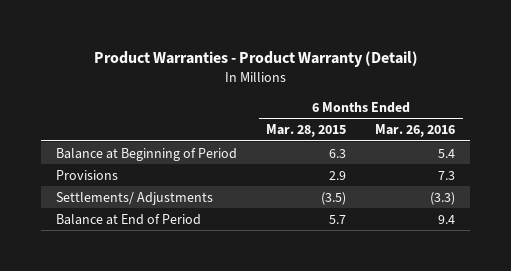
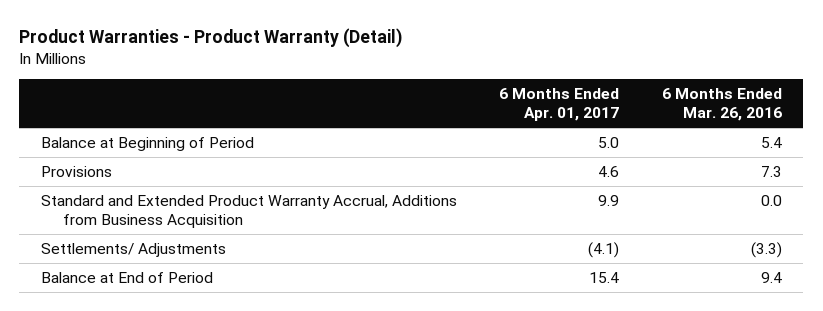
[266,124,347,138] Mar. 28, 2015 -> none
none -> [499,88,620,122] 6 Months Ended Apr. 01, 2017
none -> [40,194,457,229] Standard and Extended Product Warranty Accrual, Additions from Business Acquisition

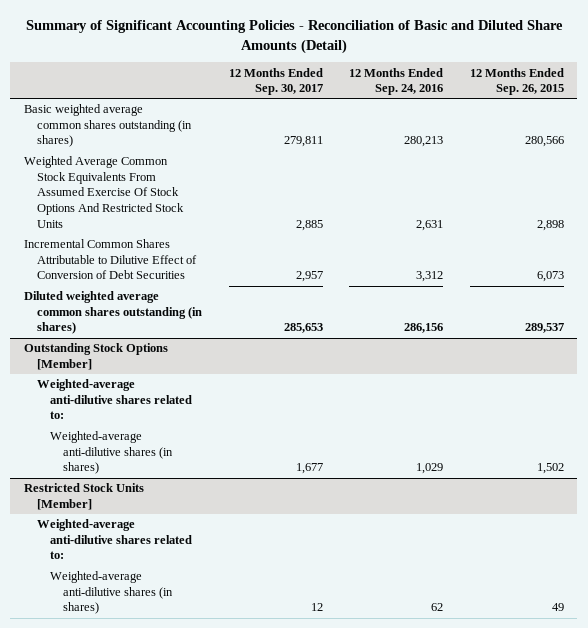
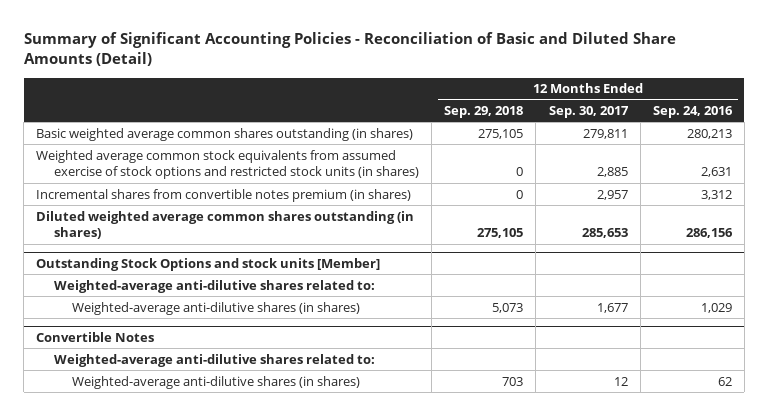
[469,67,564,96] 12 Months Ended Sep. 26, 2015 -> none
none -> [444,105,524,118] Sep. 29, 2018
[23,156,184,228] Weighted Average Common Stock Equivalents From Assumed Exercise Of Stock Options And Restricted Stock Units -> [36,149,420,180] Weighted average common stock equivalents from assumed exercise of stock options and restricted stock units (in shares)
[23,239,197,280] Incremental Common Shares Attributable to Dilutive Effect of Conversion of Debt Securities -> [36,188,412,202] Incremental shares from convertible notes premium (in shares)
[23,343,168,370] Outstanding Stock Options [Member] -> [36,257,381,271] Outstanding Stock Options and stock units [Member]
[23,483,144,510] Restricted Stock Units [Member] -> none
none -> [36,331,155,342] Convertible Notes

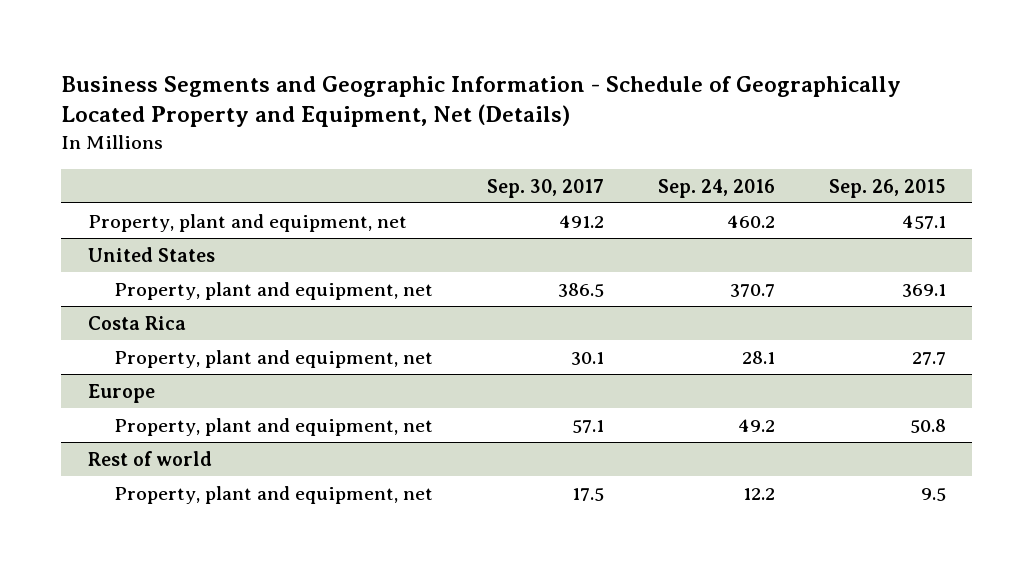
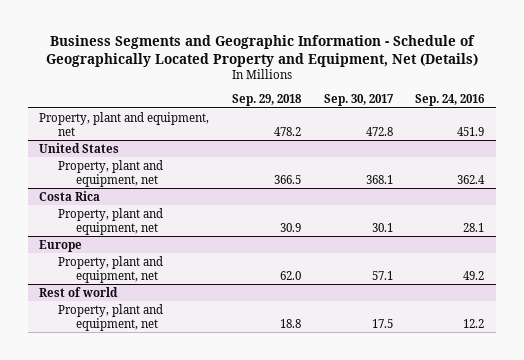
[828,178,946,198] Sep. 26, 2015 -> none
none -> [232,94,303,107] Sep. 29, 2018
[558,215,604,229] 491.2 -> [365,126,393,136] 472.8
[726,215,775,229] 460.2 -> [457,126,485,136] 451.9
[557,283,604,298] 386.5 -> [365,174,393,184] 368.1
[729,284,775,298] 370.7 -> [457,174,486,184] 362.4

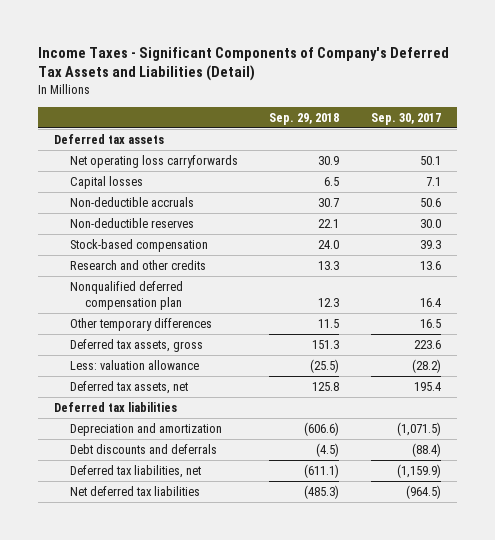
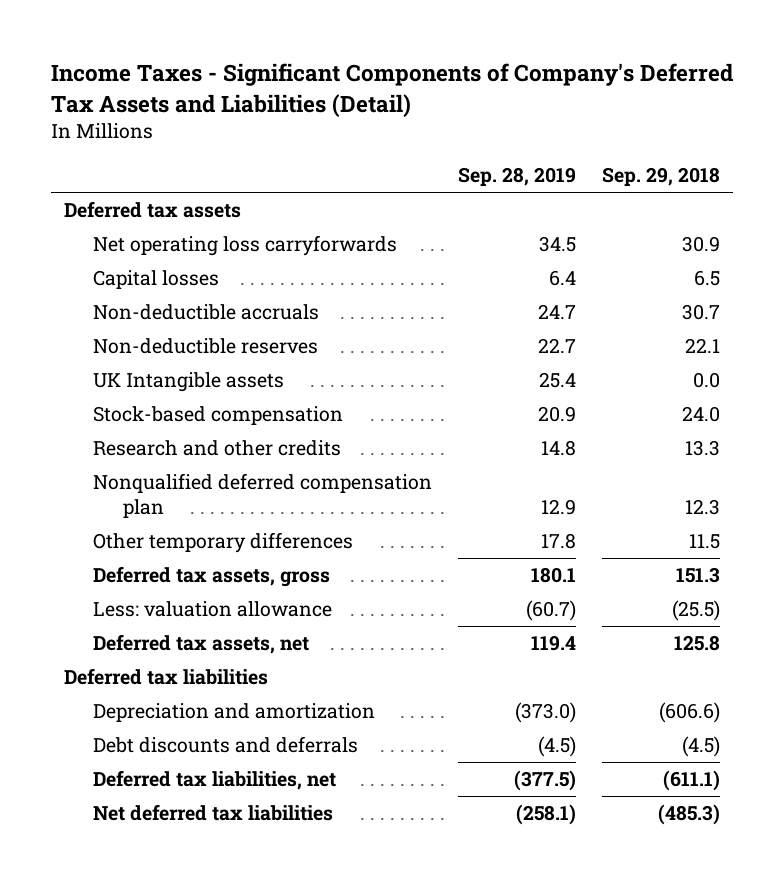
[371,112,442,125] Sep. 30, 2017 -> none
none -> [458,167,577,187] Sep. 28, 2019
none -> [93,372,285,393] UK Intangible assets

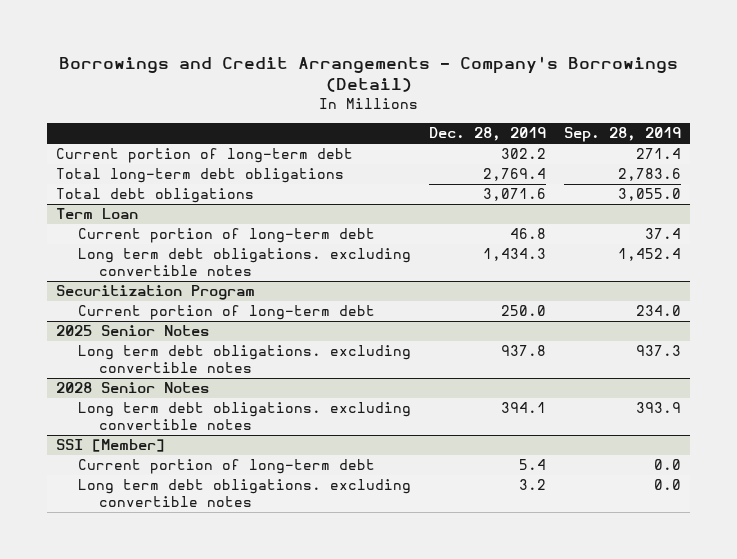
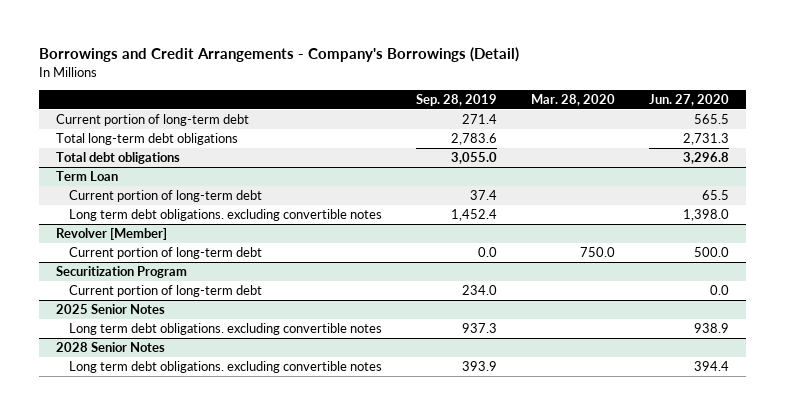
[428,127,546,142] Dec. 28, 2019 -> none
none -> [531,93,616,106] Mar. 28, 2020
none -> [649,93,730,106] Jun. 27, 2020
none -> [55,228,167,241] Revolver [Member]
none -> [68,247,262,260] Current portion of long-term debt
[56,439,166,453] SSI [Member] -> none
[77,459,375,475] Current portion of long-term debt -> none
[77,479,411,508] Long term debt obligations. excluding convertible notes -> none

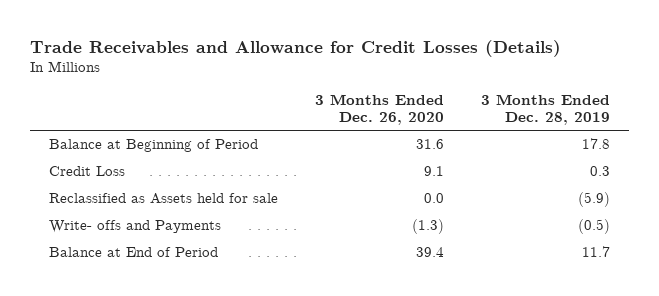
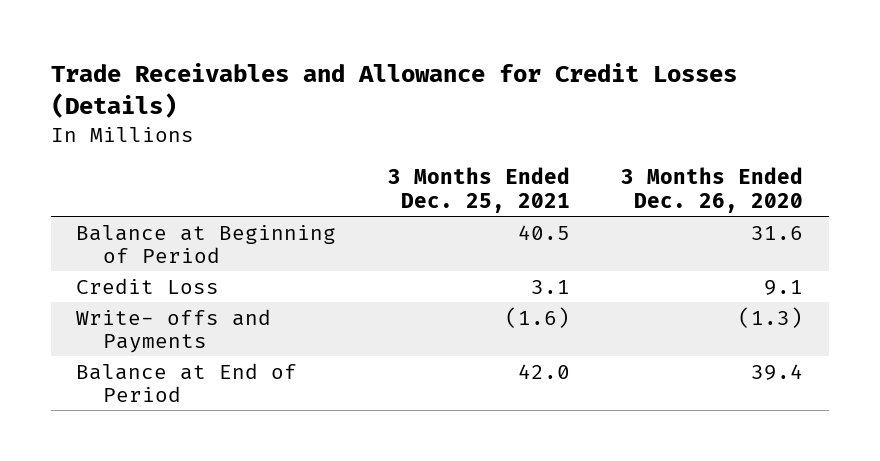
[481,94,611,125] 3 Months Ended Dec. 28, 2019 -> none
none -> [387,167,570,214] 3 Months Ended Dec. 25, 2021
[48,193,278,205] Reclassified as Assets held for sale -> none

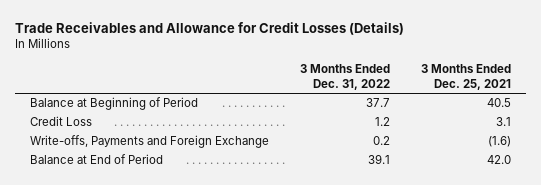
[621,167,804,214] 3 Months Ended Dec. 26, 2020 -> none
none -> [299,64,390,90] 3 Months Ended Dec. 31, 2022
[76,308,272,354] Write- offs and Payments -> [30,135,270,149] Write-offs, Payments and Foreign Exchange

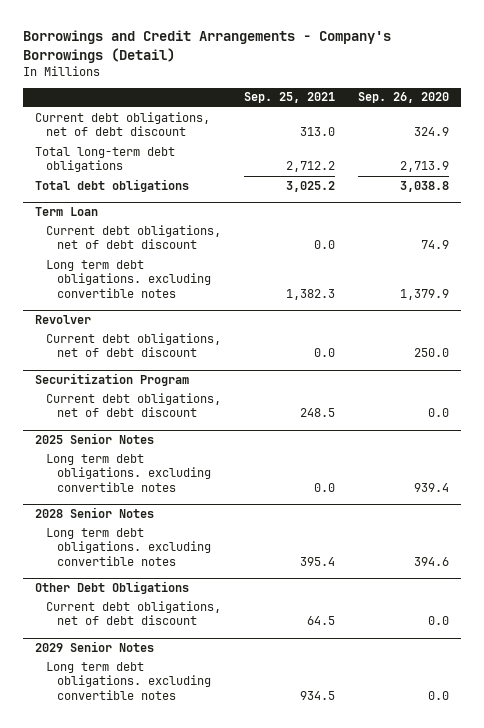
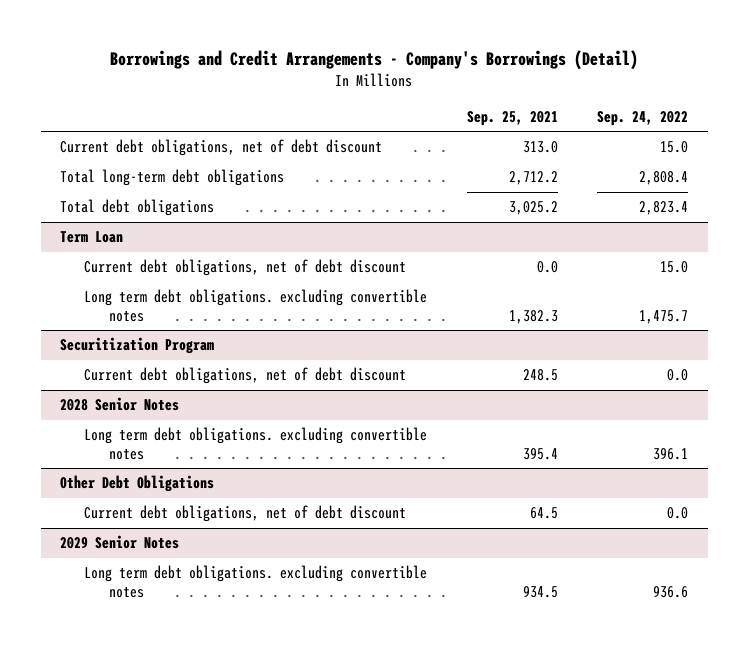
[358,92,450,104] Sep. 26, 2020 -> none
none -> [597,111,689,127] Sep. 24, 2022
[34,315,91,325] Revolver -> none
[45,332,221,358] Current debt obligations, net of debt discount -> none
[34,433,154,445] 2025 Senior Notes -> none
[45,453,211,492] Long term debt obligations. excluding convertible notes -> none

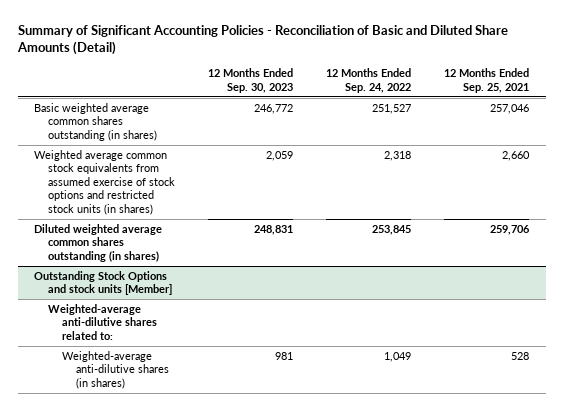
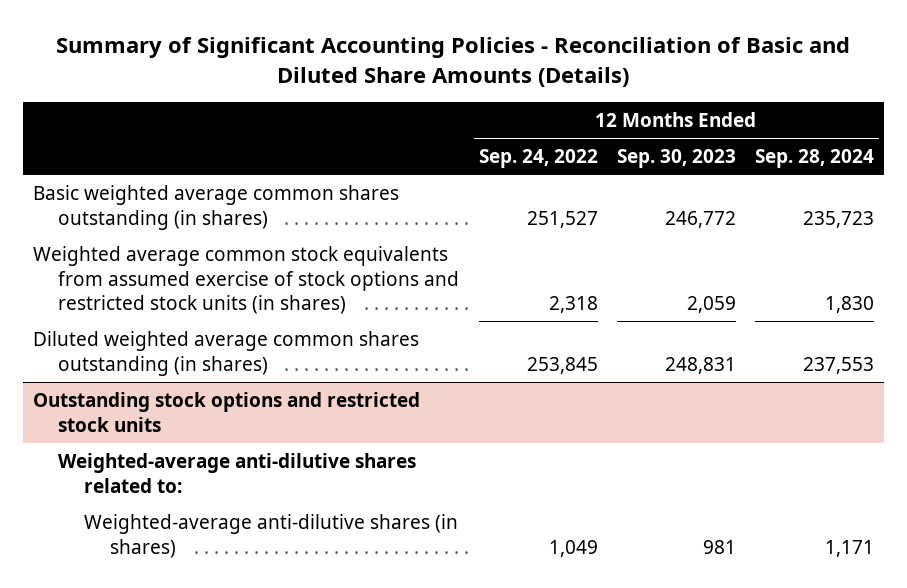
[16,24,508,56] Summary of Significant Accounting Policies - Reconciliation of Basic and Diluted Share Amounts (Detail) -> [56,36,851,87] Summary of Significant Accounting Policies - Reconciliation of Basic and Diluted Share Amounts (Details)
[444,68,530,93] 12 Months Ended Sep. 25, 2021 -> none
none -> [755,149,875,169] Sep. 28, 2024
[34,270,173,296] Outstanding Stock Options and stock units [Member] -> [32,392,420,432] Outstanding stock options and restricted stock units

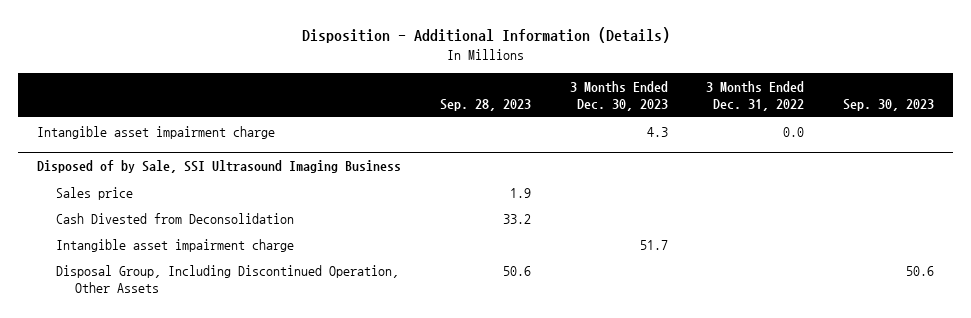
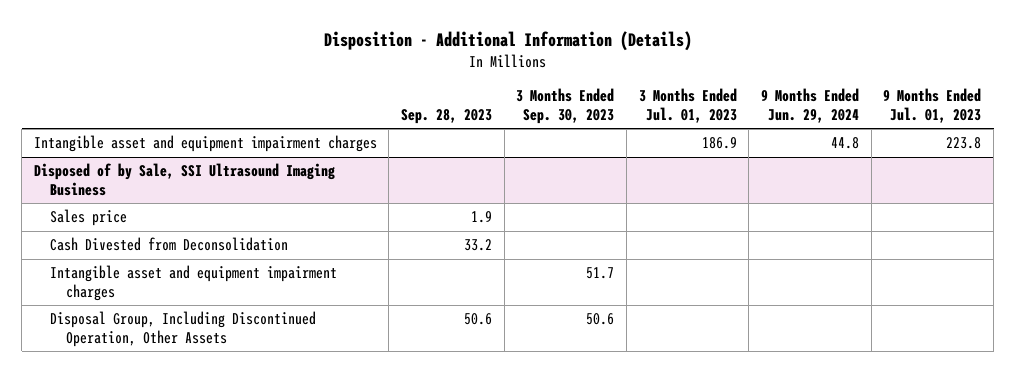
[569,80,668,111] 3 Months Ended Dec. 30, 2023 -> none
[706,80,805,111] 3 Months Ended Dec. 31, 2022 -> none
[842,98,934,111] Sep. 30, 2023 -> none
none -> [516,88,615,124] 3 Months Ended Sep. 30, 2023
none -> [638,88,737,123] 3 Months Ended Jul. 01, 2023
none -> [761,88,860,123] 9 Months Ended Jun. 29, 2024
none -> [883,88,982,123] 9 Months Ended Jul. 01, 2023
[37,125,276,139] Intangible asset impairment charge -> [33,135,377,153] Intangible asset and equipment impairment charges
[55,238,294,252] Intangible asset impairment charge -> [49,265,337,301] Intangible asset and equipment impairment charges

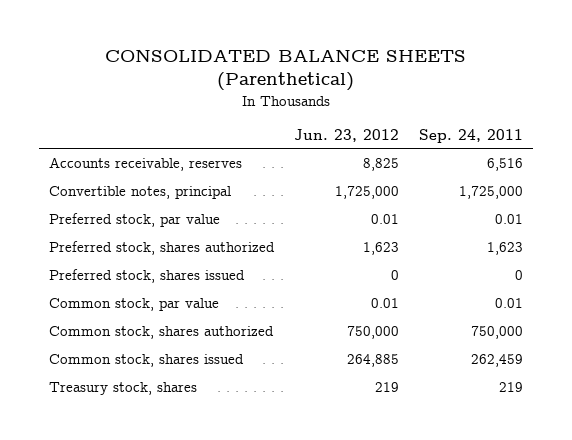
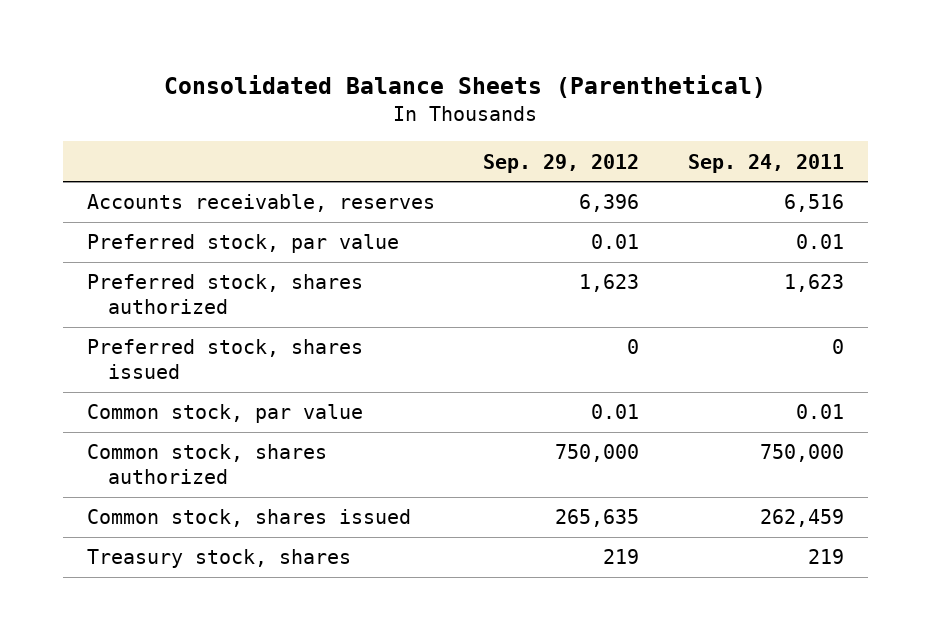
[104,49,466,92] CONSOLIDATED BALANCE SHEETS (Parenthetical) -> [164,74,767,98] Consolidated Balance Sheets (Parenthetical)
[293,128,399,142] Jun. 23, 2012 -> none
none -> [483,153,640,173] Sep. 29, 2012
[48,186,231,200] Convertible notes, principal -> none

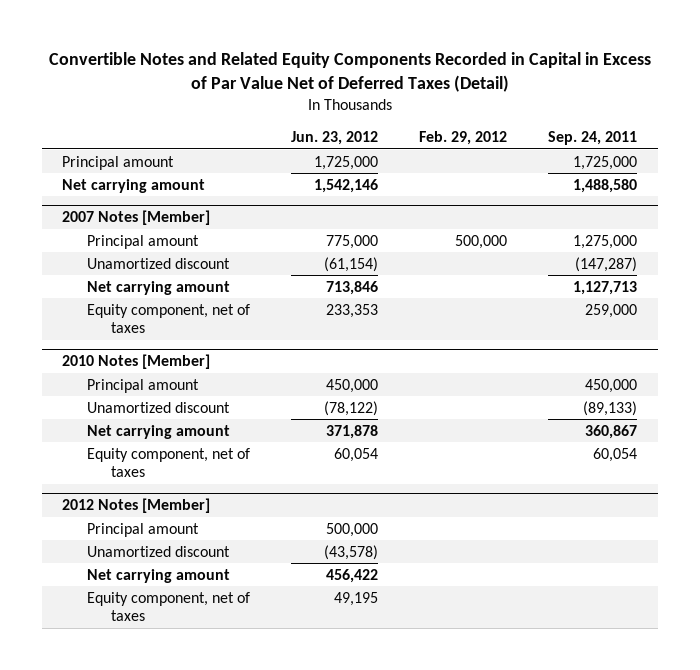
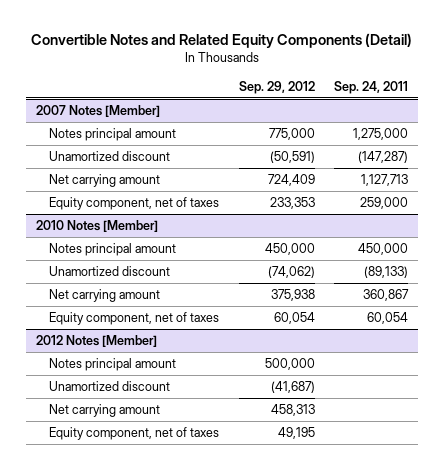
[48,52,651,93] Convertible Notes and Related Equity Components Recorded in Capital in Excess of Par Value Net of Deferred Taxes (Detail) -> [30,33,412,49] Convertible Notes and Related Equity Components (Detail)
[290,131,378,146] Jun. 23, 2012 -> none
[419,131,508,146] Feb. 29, 2012 -> none
none -> [238,80,315,94] Sep. 29, 2012
[62,155,175,170] Principal amount -> none
[62,178,206,193] Net carrying amount -> none
[86,234,199,249] Principal amount -> [49,128,177,142] Notes principal amount
[86,378,199,393] Principal amount -> [49,243,177,257] Notes principal amount
[86,522,199,537] Principal amount -> [49,358,177,372] Notes principal amount

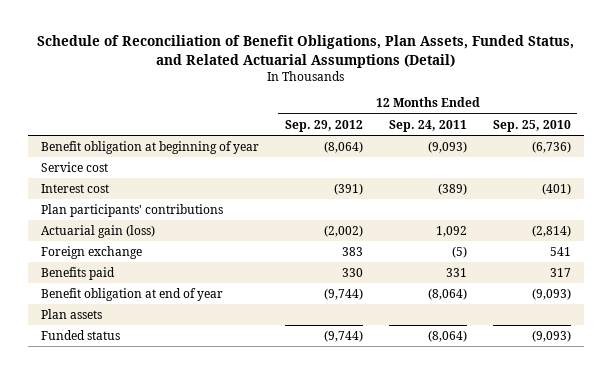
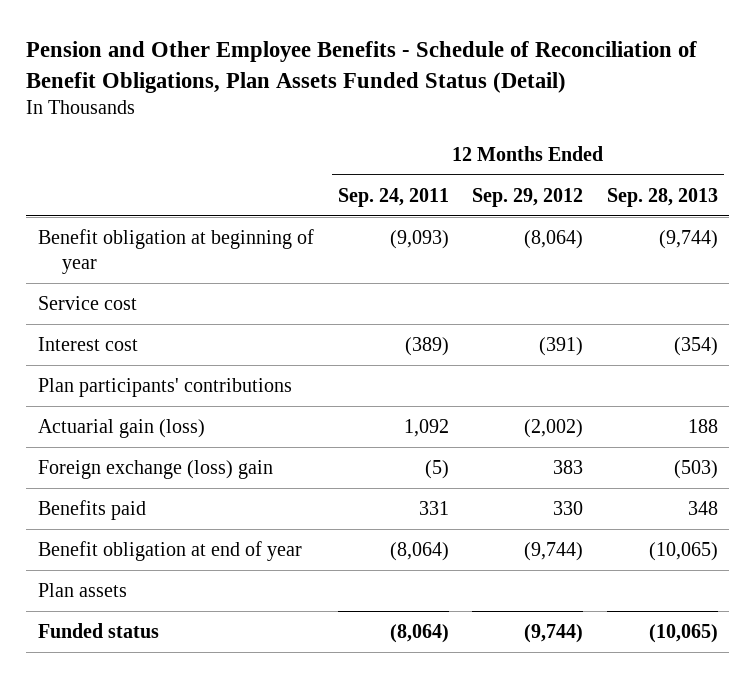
[36,35,574,68] Schedule of Reconciliation of Benefit Obligations, Plan Assets, Funded Status, and Related Actuarial Assumptions (Detail) -> [26,40,698,93] Pension and Other Employee Benefits - Schedule of Reconciliation of Benefit Obligations, Plan Assets Funded Status (Detail)
[492,119,571,132] Sep. 25, 2010 -> none
none -> [606,187,718,207] Sep. 28, 2013
[40,245,142,259] Foreign exchange -> [38,459,274,479] Foreign exchange (loss) gain

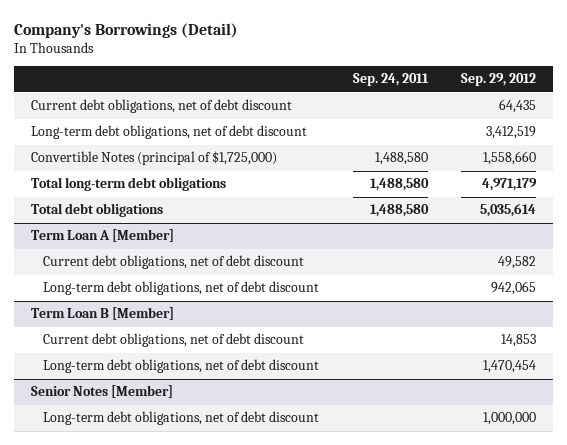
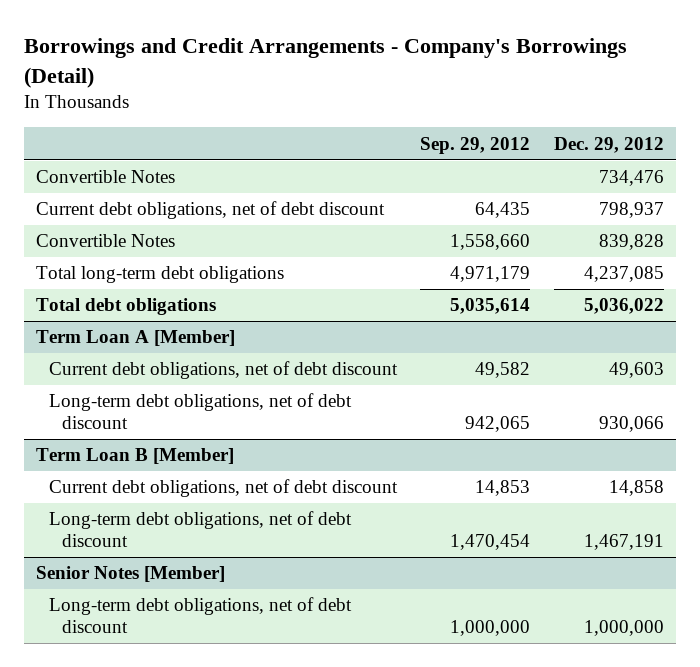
[13,22,238,38] Company's Borrowings (Detail) -> [23,38,627,88] Borrowings and Credit Arrangements - Company's Borrowings (Detail)
[352,73,429,87] Sep. 24, 2011 -> none
none -> [553,136,664,153] Dec. 29, 2012
none -> [35,170,175,184] Convertible Notes
[30,125,307,140] Long-term debt obligations, net of debt discount -> none
[30,151,277,166] Convertible Notes (principal of $1,725,000) -> [35,234,175,248] Convertible Notes

